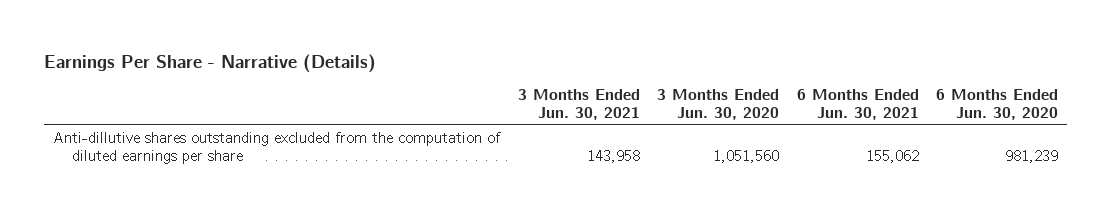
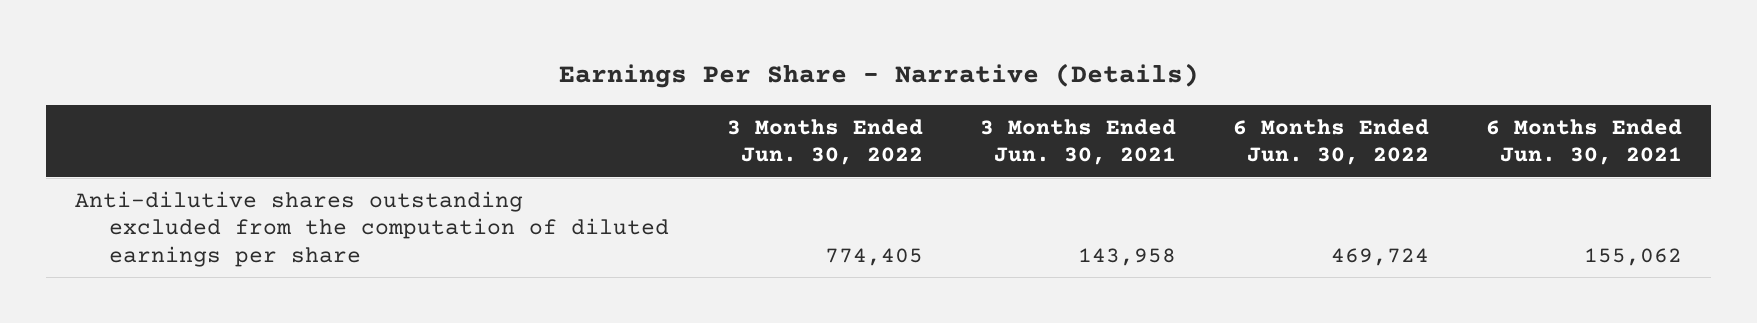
[657,89,780,121] 3 Months Ended Jun. 30, 2020 -> none
[935,89,1058,121] 6 Months Ended Jun. 30, 2020 -> none
none -> [726,118,923,166] 3 Months Ended Jun. 30, 2022
none -> [1233,118,1430,166] 6 Months Ended Jun. 30, 2022
[53,131,502,164] Anti-dillutive shares outstanding excluded from the computation of diluted earnings per share -> [74,191,670,267] Anti-dilutive shares outstanding excluded from the computation of diluted earnings per share

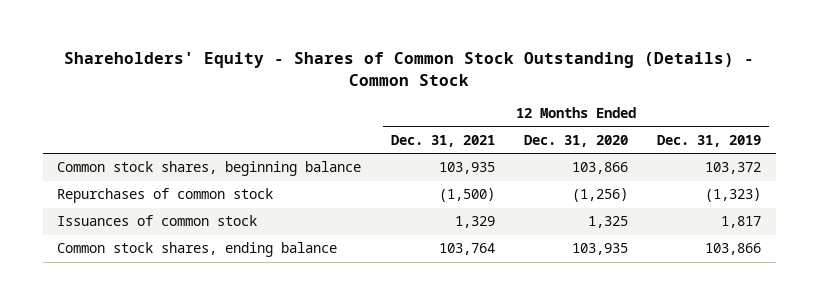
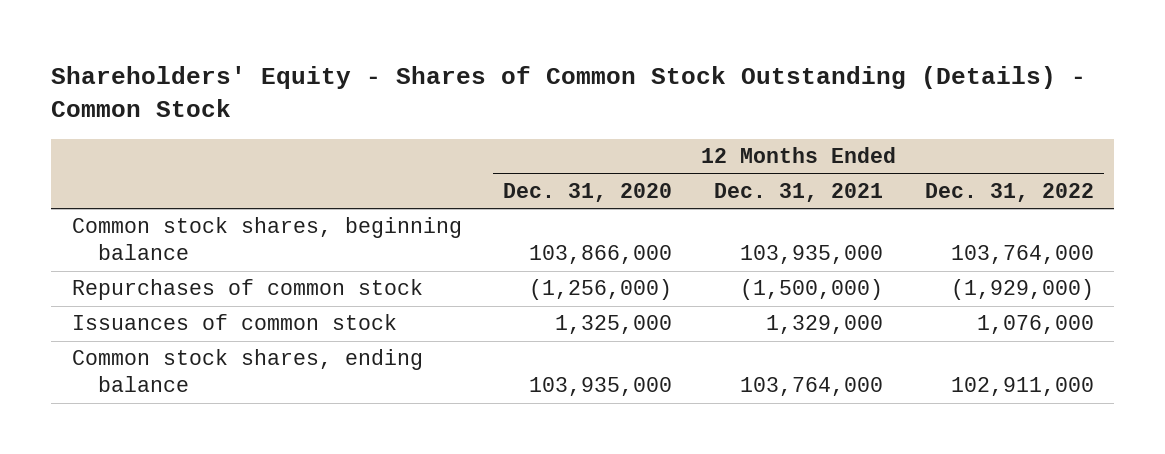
[657,134,762,147] Dec. 31, 2019 -> none
none -> [924,182,1094,202] Dec. 31, 2022
[438,162,495,175] 103,935 -> [740,245,884,265] 103,935,000
[572,162,629,175] 103,866 -> [529,245,673,265] 103,866,000
[438,188,495,203] (1,500) -> [740,279,884,301] (1,500,000)
[572,188,629,203] (1,256) -> [529,279,673,301] (1,256,000)
[454,216,495,229] 1,329 -> [766,315,884,335] 1,329,000
[588,216,629,229] 1,325 -> [555,315,673,335] 1,325,000
[438,243,495,256] 103,764 -> [740,377,884,397] 103,764,000
[572,243,629,256] 103,935 -> [529,377,673,397] 103,935,000

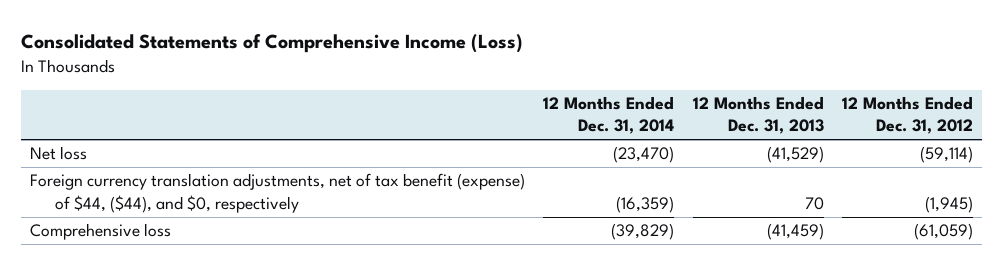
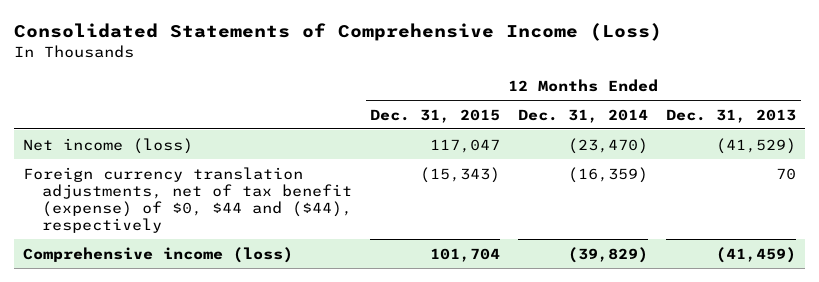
[841,95,973,135] 12 Months Ended Dec. 31, 2012 -> none
none -> [370,108,501,123] Dec. 31, 2015
[30,146,88,161] Net loss -> [22,137,193,154] Net income (loss)
[30,173,526,213] Foreign currency translation adjustments, net of tax benefit (expense) of $44, ($44), and $0, respectively -> [22,166,353,233] Foreign currency translation adjustments, net of tax benefit (expense) of $0, $44 and ($44), respectively
[30,223,172,241] Comprehensive loss -> [22,246,293,263] Comprehensive income (loss)

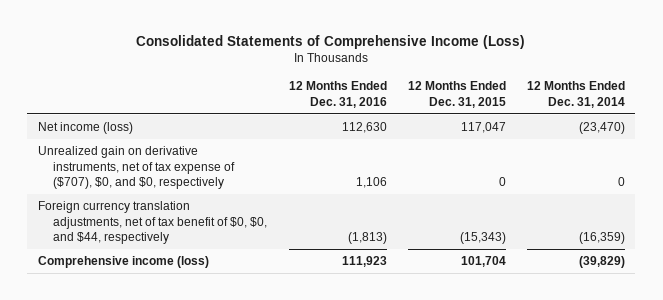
[666,108,797,123] Dec. 31, 2013 -> none
none -> [288,81,387,108] 12 Months Ended Dec. 31, 2016
none -> [37,146,236,189] Unrealized gain on derivative instruments, net of tax expense of ($707), $0, and $0, respectively
[22,166,353,233] Foreign currency translation adjustments, net of tax benefit (expense) of $0, $44 and ($44), respectively -> [37,201,268,244] Foreign currency translation adjustments, net of tax benefit of $0, $0, and $44, respectively

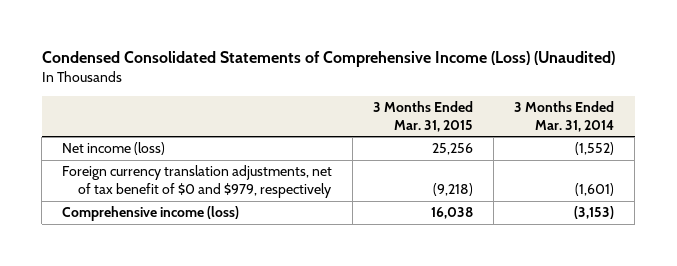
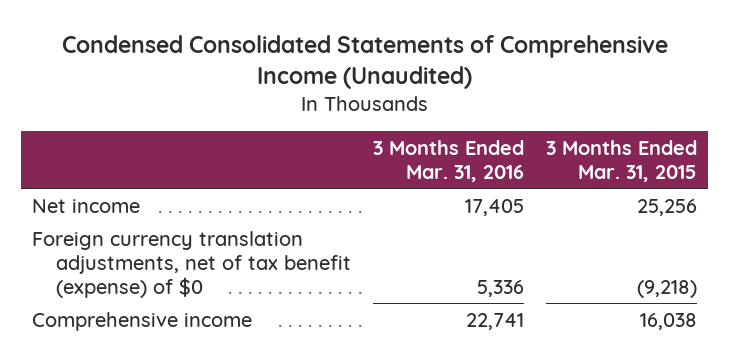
[41,51,615,68] Condensed Consolidated Statements of Comprehensive Income (Loss) (Unaudited) -> [61,34,668,90] Condensed Consolidated Statements of Comprehensive Income (Unaudited)
[514,101,615,132] 3 Months Ended Mar. 31, 2014 -> none
none -> [373,140,525,182] 3 Months Ended Mar. 31, 2016
[62,142,166,156] Net income (loss) -> [32,198,141,213] Net income
[62,165,333,199] Foreign currency translation adjustments, net of tax benefit of $0 and $979, respectively -> [32,230,352,298] Foreign currency translation adjustments, net of tax benefit (expense) of $0
[62,206,240,222] Comprehensive income (loss) -> [32,311,253,331] Comprehensive income

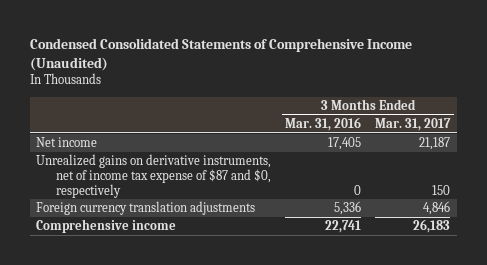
[545,140,697,182] 3 Months Ended Mar. 31, 2015 -> none
none -> [375,117,452,131] Mar. 31, 2017
none -> [36,154,272,198] Unrealized gains on derivative instruments, net of income tax expense of $87 and $0, respectively
[32,230,352,298] Foreign currency translation adjustments, net of tax benefit (expense) of $0 -> [36,201,256,216] Foreign currency translation adjustments

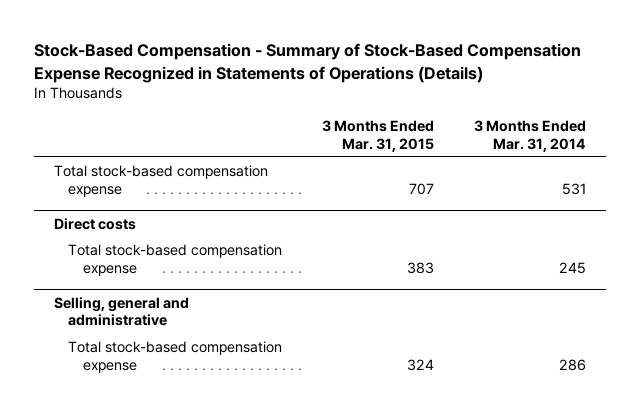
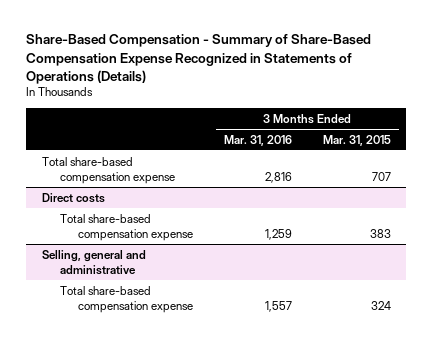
[33,43,581,83] Stock-Based Compensation - Summary of Stock-Based Compensation Expense Recognized in Statements of Operations (Details) -> [26,34,372,84] Share-Based Compensation - Summary of Share-Based Compensation Expense Recognized in Statements of Operations (Details)
[474,120,587,152] 3 Months Ended Mar. 31, 2014 -> none
none -> [223,134,292,146] Mar. 31, 2016
[53,165,268,197] Total stock-based compensation expense -> [41,156,175,184] Total share-based compensation expense
[68,244,283,276] Total stock-based compensation expense -> [59,213,193,241] Total share-based compensation expense
[68,341,283,373] Total stock-based compensation expense -> [59,285,193,313] Total share-based compensation expense

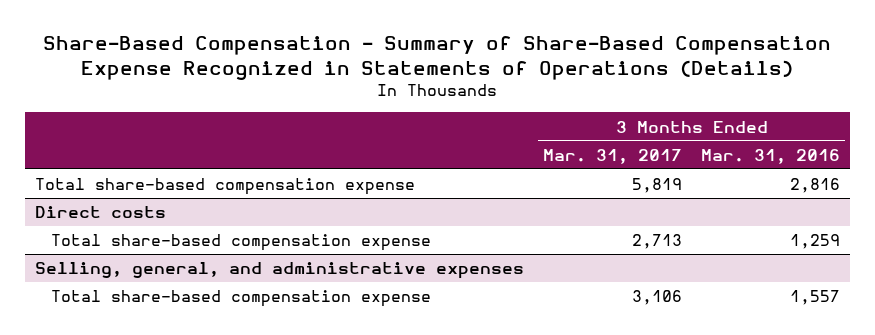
[322,134,391,146] Mar. 31, 2015 -> none
none -> [542,148,682,164] Mar. 31, 2017
[41,249,146,275] Selling, general and administrative -> [34,262,524,280] Selling, general, and administrative expenses

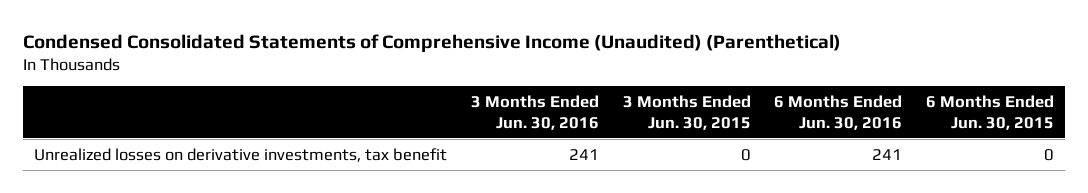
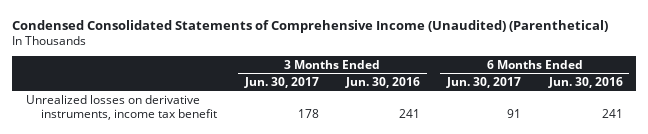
[622,95,751,130] 3 Months Ended Jun. 30, 2015 -> none
[925,95,1054,130] 6 Months Ended Jun. 30, 2015 -> none
none -> [243,76,319,88] Jun. 30, 2017
none -> [446,76,522,88] Jun. 30, 2017
[34,147,448,162] Unrealized losses on derivative investments, tax benefit -> [25,94,218,120] Unrealized losses on derivative instruments, income tax benefit

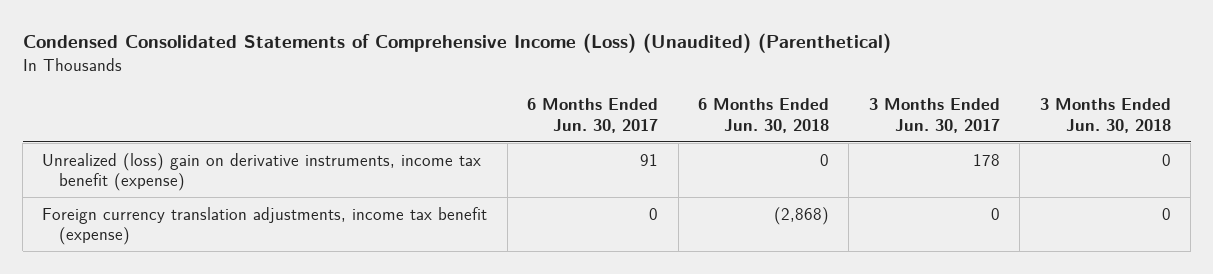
[11,19,608,33] Condensed Consolidated Statements of Comprehensive Income (Unaudited) (Parenthetical) -> [22,33,891,54] Condensed Consolidated Statements of Comprehensive Income (Loss) (Unaudited) (Parenthetical)
[344,76,420,88] Jun. 30, 2016 -> none
[547,76,623,88] Jun. 30, 2016 -> none
none -> [698,98,830,133] 6 Months Ended Jun. 30, 2018
none -> [1039,98,1171,133] 3 Months Ended Jun. 30, 2018
[25,94,218,120] Unrealized losses on derivative instruments, income tax benefit -> [42,152,482,192] Unrealized (loss) gain on derivative instruments, income tax benefit (expense)
none -> [42,206,488,246] Foreign currency translation adjustments, income tax benefit (expense)

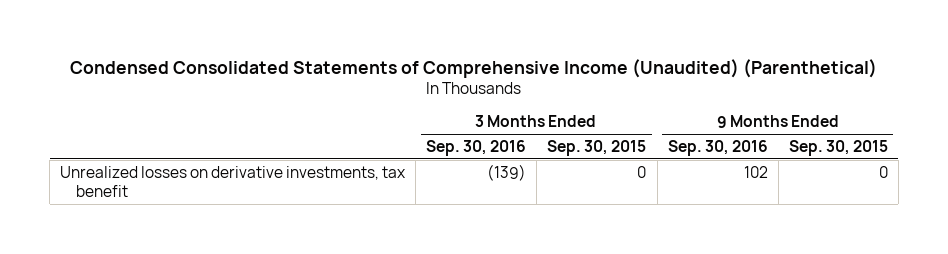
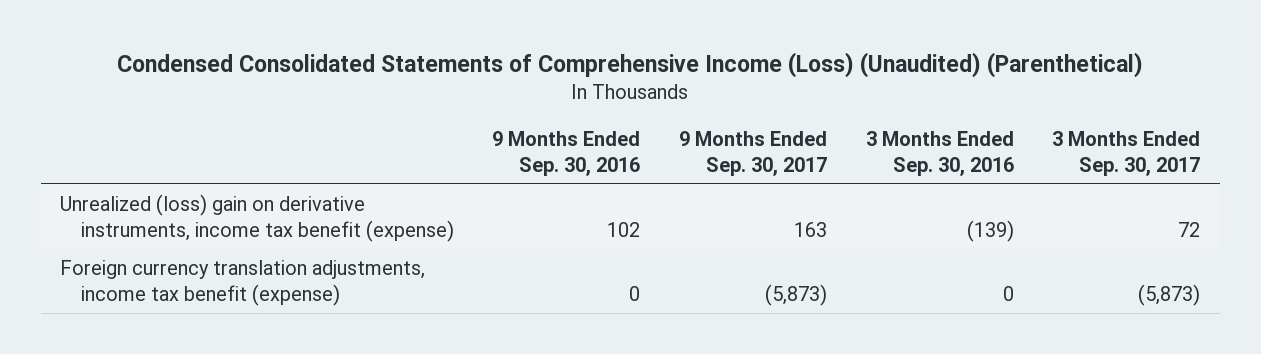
[69,58,877,78] Condensed Consolidated Statements of Comprehensive Income (Unaudited) (Parenthetical) -> [117,52,1144,79] Condensed Consolidated Statements of Comprehensive Income (Loss) (Unaudited) (Parenthetical)
[547,139,647,156] Sep. 30, 2015 -> none
[788,139,888,156] Sep. 30, 2015 -> none
none -> [679,130,828,176] 9 Months Ended Sep. 30, 2017
none -> [1052,130,1201,176] 3 Months Ended Sep. 30, 2017
[60,165,407,197] Unrealized losses on derivative investments, tax benefit -> [60,194,454,242] Unrealized (loss) gain on derivative instruments, income tax benefit (expense)
none -> [60,260,426,306] Foreign currency translation adjustments, income tax benefit (expense)

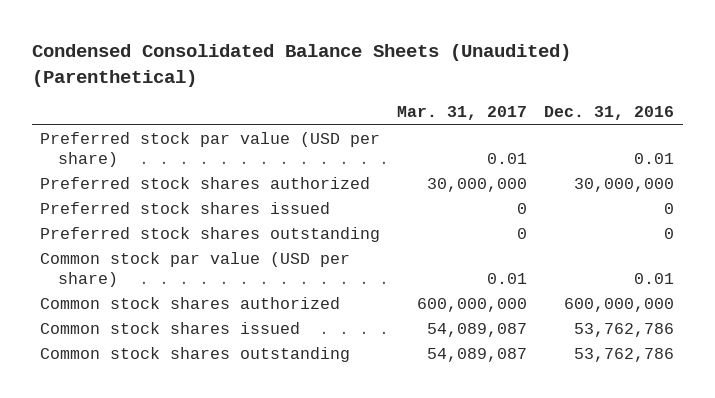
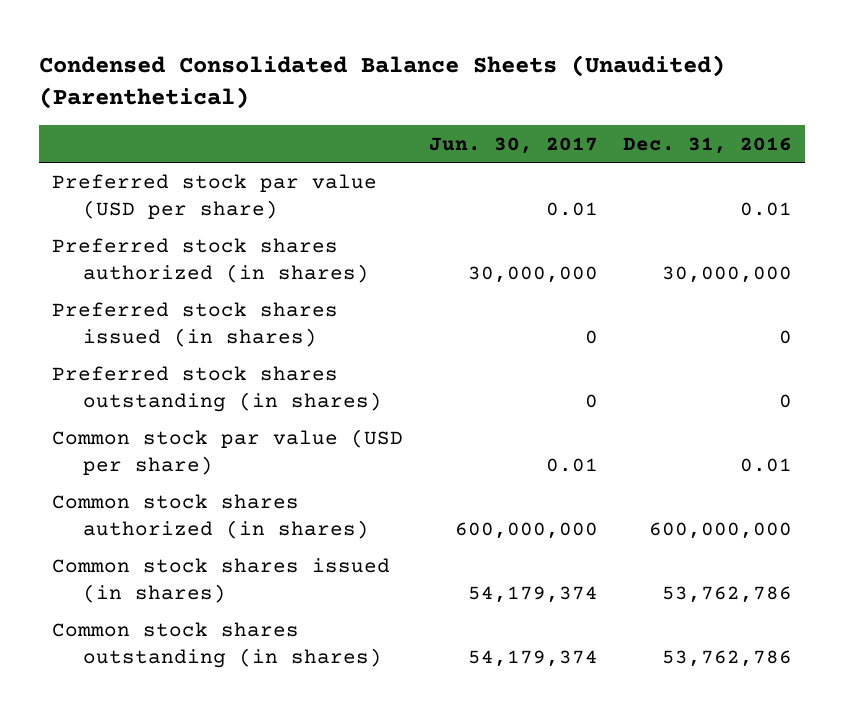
[397,106,528,121] Mar. 31, 2017 -> none
none -> [428,137,598,155] Jun. 30, 2017
[40,176,371,189] Preferred stock shares authorized -> [52,237,369,283] Preferred stock shares authorized (in shares)
[40,201,331,214] Preferred stock shares issued -> [52,301,339,347] Preferred stock shares issued (in shares)
[40,226,381,242] Preferred stock shares outstanding -> [52,365,382,412] Preferred stock shares outstanding (in shares)
[40,296,341,309] Common stock shares authorized -> [52,493,369,539] Common stock shares authorized (in shares)
[40,321,301,334] Common stock shares issued -> [52,557,391,603] Common stock shares issued (in shares)
[40,346,351,362] Common stock shares outstanding -> [52,621,382,668] Common stock shares outstanding (in shares)

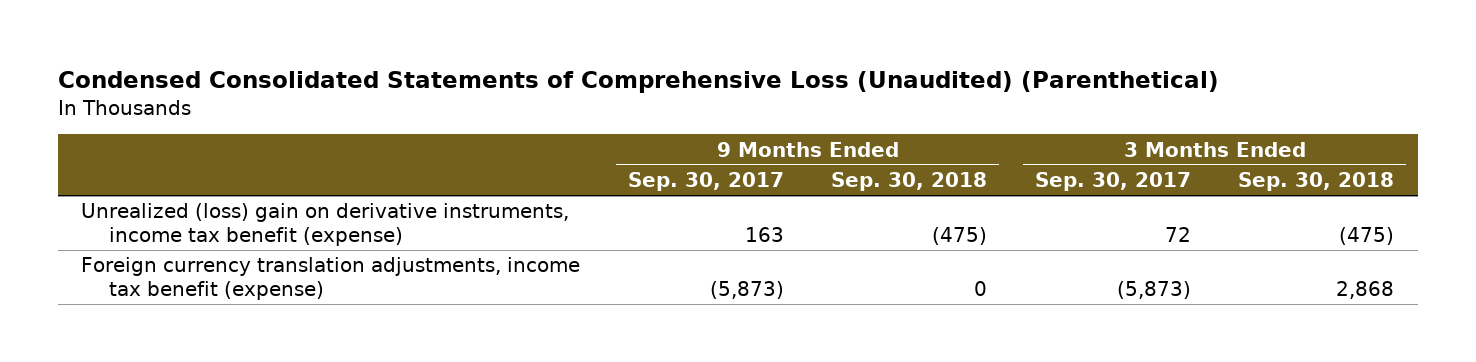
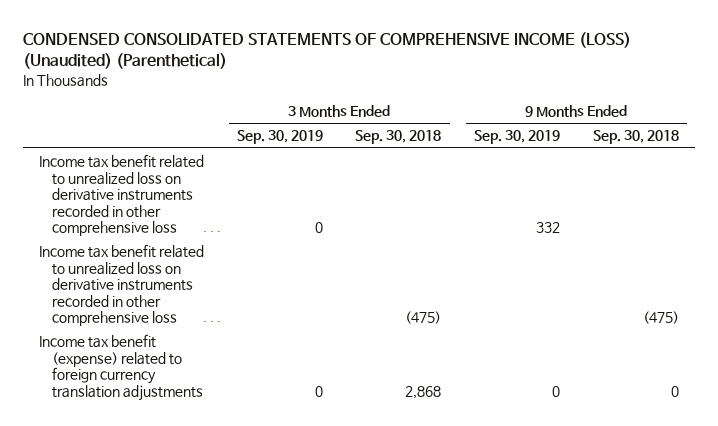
[57,71,1219,94] Condensed Consolidated Statements of Comprehensive Loss (Unaudited) (Parenthetical) -> [23,31,632,70] CONDENSED CONSOLIDATED STATEMENTS OF COMPREHENSIVE INCOME (LOSS) (Unaudited) (Parenthetical)
[627,171,784,191] Sep. 30, 2017 -> none
[1034,171,1191,191] Sep. 30, 2017 -> none
none -> [236,130,323,145] Sep. 30, 2019
none -> [473,130,560,145] Sep. 30, 2019
none -> [39,154,205,236] Income tax benefit related to unrealized loss on derivative instruments recorded in other comprehensive loss
[81,203,570,246] Unrealized (loss) gain on derivative instruments, income tax benefit (expense) -> [39,244,205,326] Income tax benefit related to unrealized loss on derivative instruments recorded in other comprehensive loss
[81,257,581,300] Foreign currency translation adjustments, income tax benefit (expense) -> [39,334,204,401] Income tax benefit (expense) related to foreign currency translation adjustments

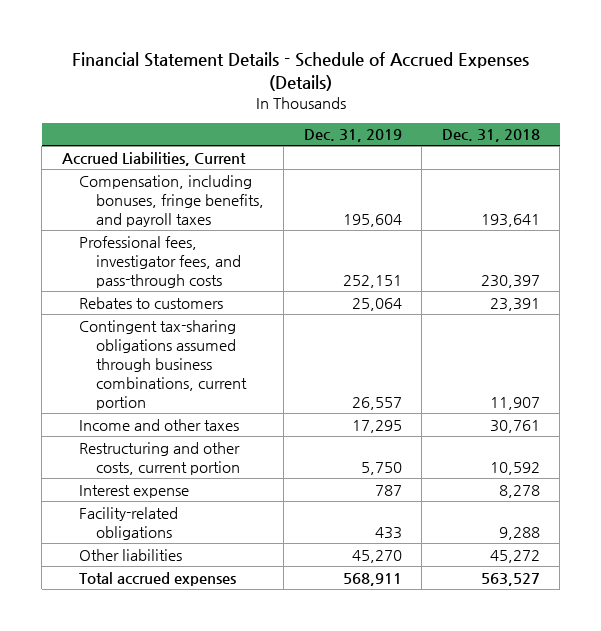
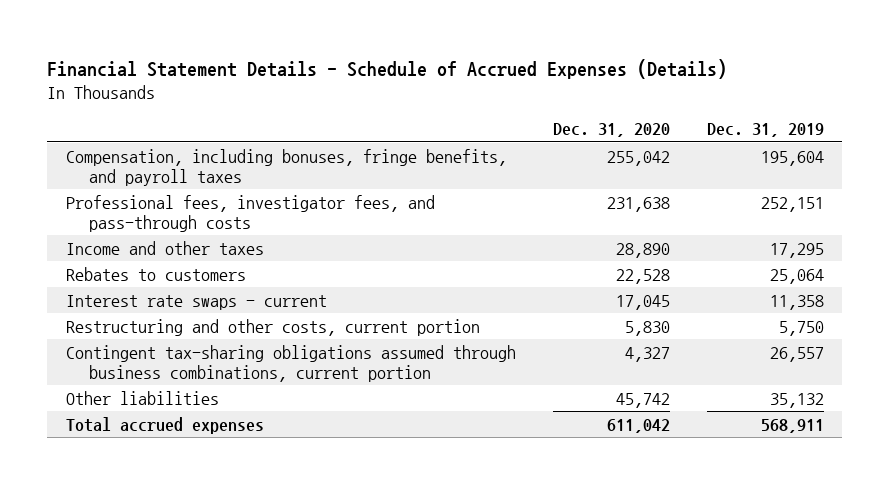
[441,129,540,143] Dec. 31, 2018 -> none
none -> [552,123,670,138] Dec. 31, 2020
[61,151,246,166] Accrued Liabilities, Current -> none
[78,296,223,309] Rebates to customers -> [65,266,246,281] Rebates to customers
none -> [65,294,327,310] Interest rate swaps - current
[78,484,189,498] Interest expense -> none
[78,506,178,540] Facility-related obligations -> none
[78,319,247,410] Contingent tax-sharing obligations assumed through business combinations, current portion -> [65,344,516,382] Contingent tax-sharing obligations assumed through business combinations, current portion
[351,549,402,563] 45,270 -> [769,392,824,408] 35,132

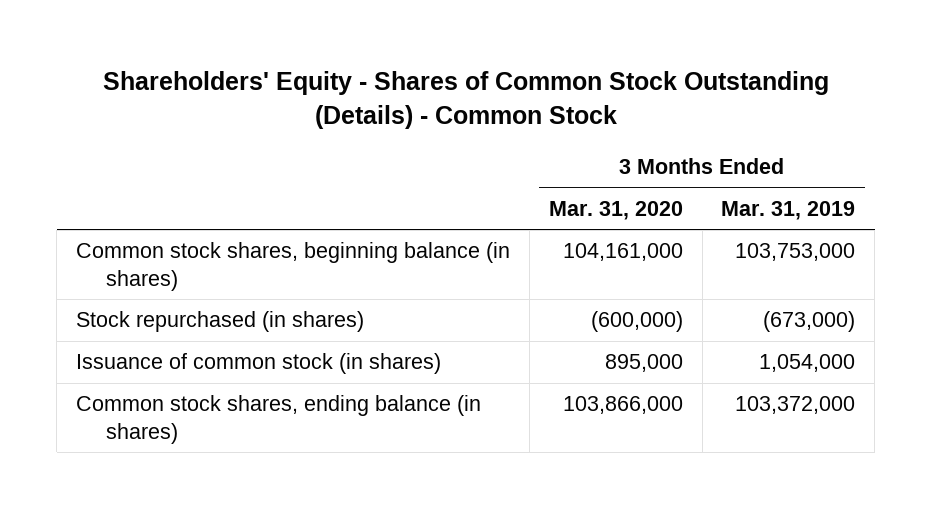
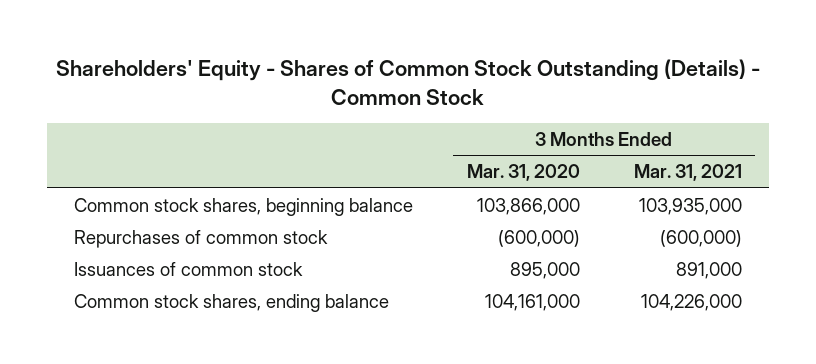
[721,200,856,220] Mar. 31, 2019 -> none
none -> [633,164,742,182] Mar. 31, 2021
[76,242,511,291] Common stock shares, beginning balance (in shares) -> [73,197,413,216] Common stock shares, beginning balance
[562,243,683,262] 104,161,000 -> [476,197,580,215] 103,866,000
[76,311,365,333] Stock repurchased (in shares) -> [73,229,328,248] Repurchases of common stock
[76,353,442,375] Issuance of common stock (in shares) -> [73,261,303,276] Issuances of common stock
[76,395,482,444] Common stock shares, ending balance (in shares) -> [73,293,389,312] Common stock shares, ending balance
[562,396,683,415] 103,866,000 -> [484,293,580,311] 104,161,000

